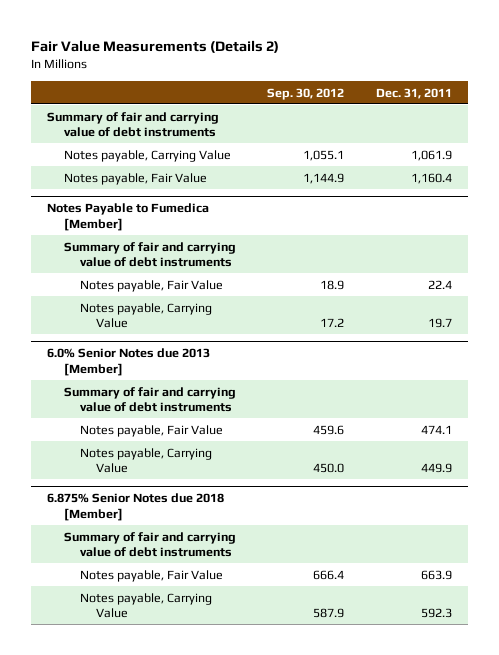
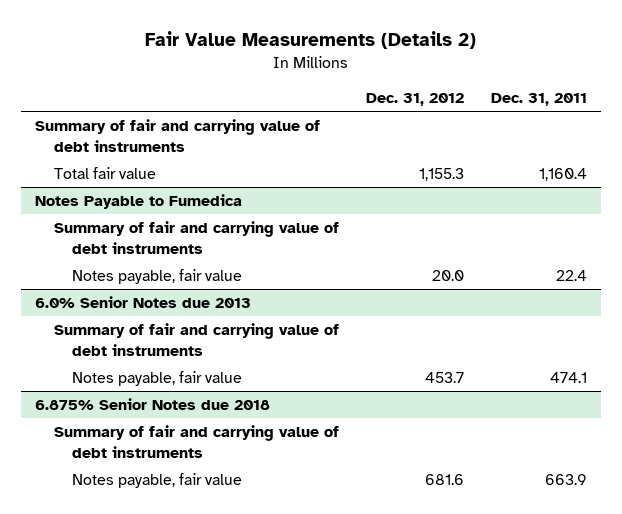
[267,87,345,100] Sep. 30, 2012 -> none
none -> [365,93,464,107] Dec. 31, 2012
[63,149,231,162] Notes payable, Carrying Value -> none
[63,172,207,185] Notes payable, Fair Value -> [53,166,156,179] Total fair value
[47,203,210,231] Notes Payable to Fumedica [Member] -> [34,193,242,209] Notes Payable to Fumedica
[80,302,213,328] Notes payable, Carrying Value -> none
[80,279,224,292] Notes payable, Fair Value -> [72,268,243,284] Notes payable, fair value
[47,348,211,376] 6.0% Senior Notes due 2013 [Member] -> [34,295,251,308] 6.0% Senior Notes due 2013
[80,447,213,473] Notes payable, Carrying Value -> none
[80,424,224,437] Notes payable, Fair Value -> [72,370,243,386] Notes payable, fair value
[47,493,225,521] 6.875% Senior Notes due 2018 [Member] -> [34,397,270,410] 6.875% Senior Notes due 2018
[80,592,213,618] Notes payable, Carrying Value -> none
[80,569,224,582] Notes payable, Fair Value -> [72,472,243,488] Notes payable, fair value

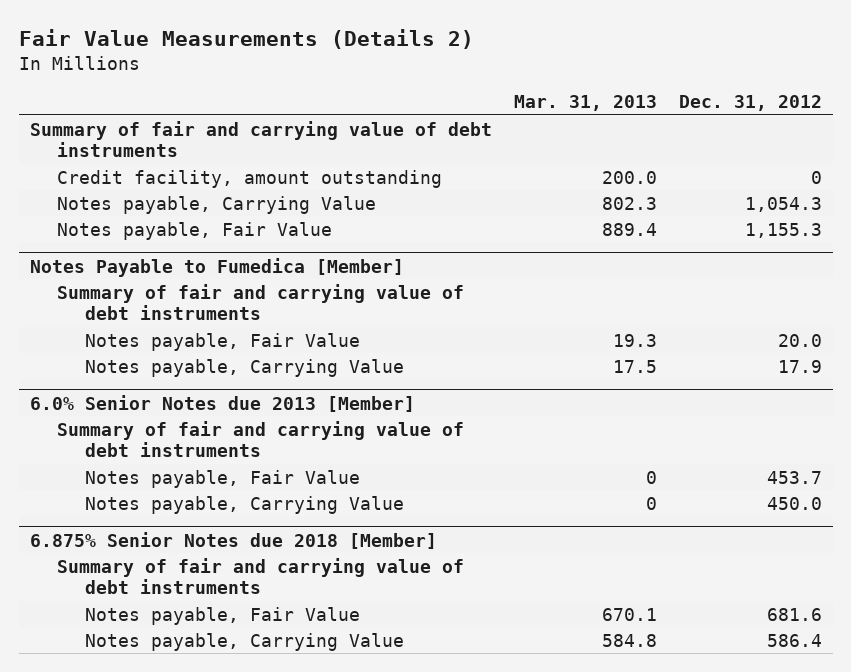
[491,93,588,107] Dec. 31, 2011 -> none
none -> [513,95,657,112] Mar. 31, 2013
none -> [57,169,443,188] Credit facility, amount outstanding
none -> [57,195,377,214] Notes payable, Carrying Value
[53,166,156,179] Total fair value -> [57,221,333,240] Notes payable, Fair Value
[34,193,242,209] Notes Payable to Fumedica -> [29,257,404,277] Notes Payable to Fumedica [Member]
[72,268,243,284] Notes payable, fair value -> [84,332,360,351] Notes payable, Fair Value
none -> [84,358,404,377] Notes payable, Carrying Value
[34,295,251,308] 6.0% Senior Notes due 2013 -> [29,394,415,412] 6.0% Senior Notes due 2013 [Member]
[72,370,243,386] Notes payable, fair value -> [84,469,360,488] Notes payable, Fair Value
none -> [84,495,404,514] Notes payable, Carrying Value
[34,397,270,410] 6.875% Senior Notes due 2018 -> [29,531,437,549] 6.875% Senior Notes due 2018 [Member]
[72,472,243,488] Notes payable, fair value -> [84,606,360,625] Notes payable, Fair Value
none -> [84,632,404,651] Notes payable, Carrying Value

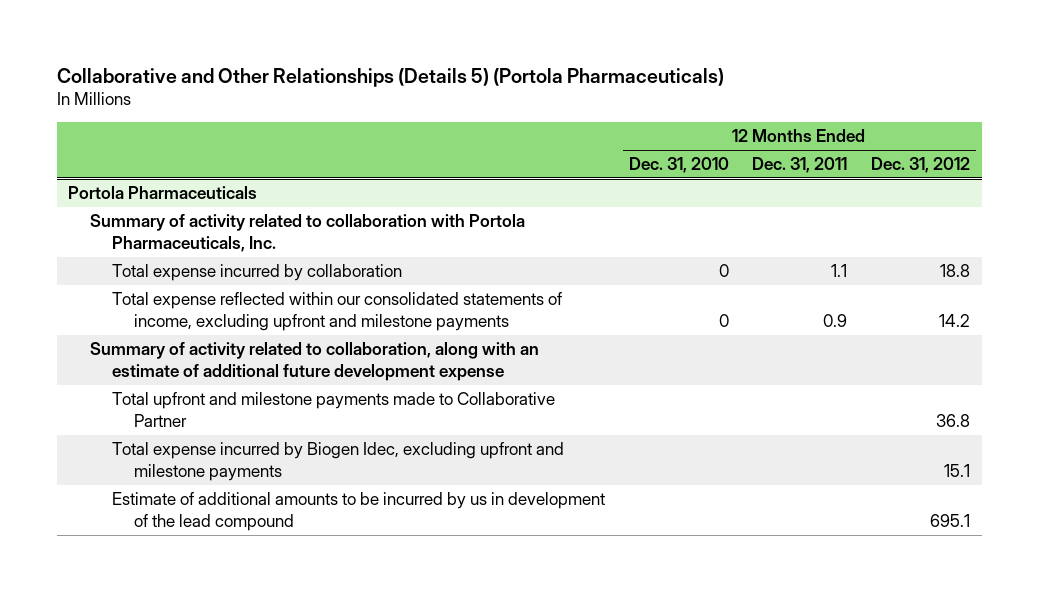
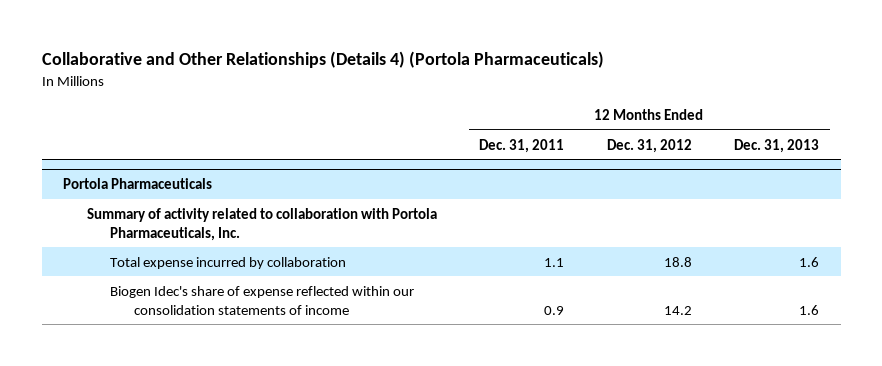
[56,67,724,87] Collaborative and Other Relationships (Details 5) (Portola Pharmaceuticals) -> [41,51,604,69] Collaborative and Other Relationships (Details 4) (Portola Pharmaceuticals)
[628,157,729,174] Dec. 31, 2010 -> none
none -> [734,138,820,153] Dec. 31, 2013
[90,342,540,381] Summary of activity related to collaboration, along with an estimate of additional future development expense -> none
[111,392,555,427] Total upfront and milestone payments made to Collaborative Partner -> none
[111,442,564,481] Total expense incurred by Biogen Idec, excluding upfront and milestone payments -> none
[111,492,605,531] Estimate of additional amounts to be incurred by us in development of the lead compound -> none
[111,292,562,331] Total expense reflected within our consolidated statements of income, excluding upfront and milestone payments -> [110,285,415,315] Biogen Idec's share of expense reflected within our consolidation statements of income

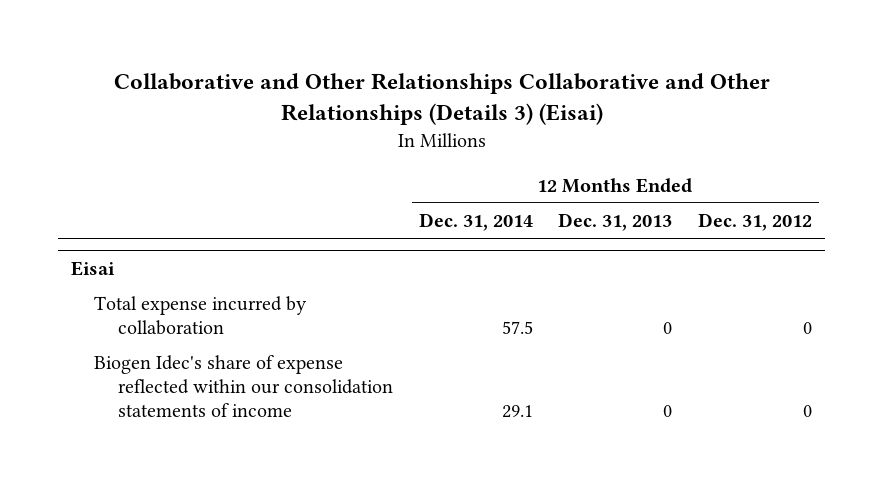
[41,51,604,69] Collaborative and Other Relationships (Details 4) (Portola Pharmaceuticals) -> [113,73,770,126] Collaborative and Other Relationships Collaborative and Other Relationships (Details 3) (Eisai)
[479,138,565,153] Dec. 31, 2011 -> none
none -> [418,213,533,232] Dec. 31, 2014
[62,178,212,190] Portola Pharmaceuticals -> none
[86,207,437,241] Summary of activity related to collaboration with Portola Pharmaceuticals, Inc. -> none
none -> [70,261,115,277] Eisai
[663,256,692,267] 18.8 -> [803,321,813,334] 0
[799,256,820,267] 1.6 -> [663,321,673,334] 0
[663,305,692,315] 14.2 -> [803,404,813,417] 0
[799,304,820,315] 1.6 -> [663,404,673,417] 0

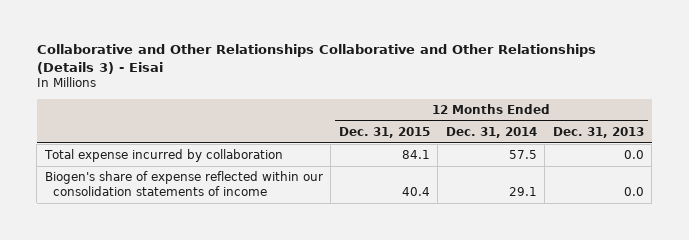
[113,73,770,126] Collaborative and Other Relationships Collaborative and Other Relationships (Details 3) (Eisai) -> [36,44,596,75] Collaborative and Other Relationships Collaborative and Other Relationships (Details 3) - Eisai
[698,213,813,232] Dec. 31, 2012 -> none
none -> [338,126,430,138] Dec. 31, 2015
[70,261,115,277] Eisai -> none
[663,321,673,334] 0 -> [623,150,644,160] 0.0
[94,355,393,417] Biogen Idec's share of expense reflected within our consolidation statements of income -> [44,171,323,196] Biogen's share of expense reflected within our consolidation statements of income
[663,404,673,417] 0 -> [623,186,644,196] 0.0

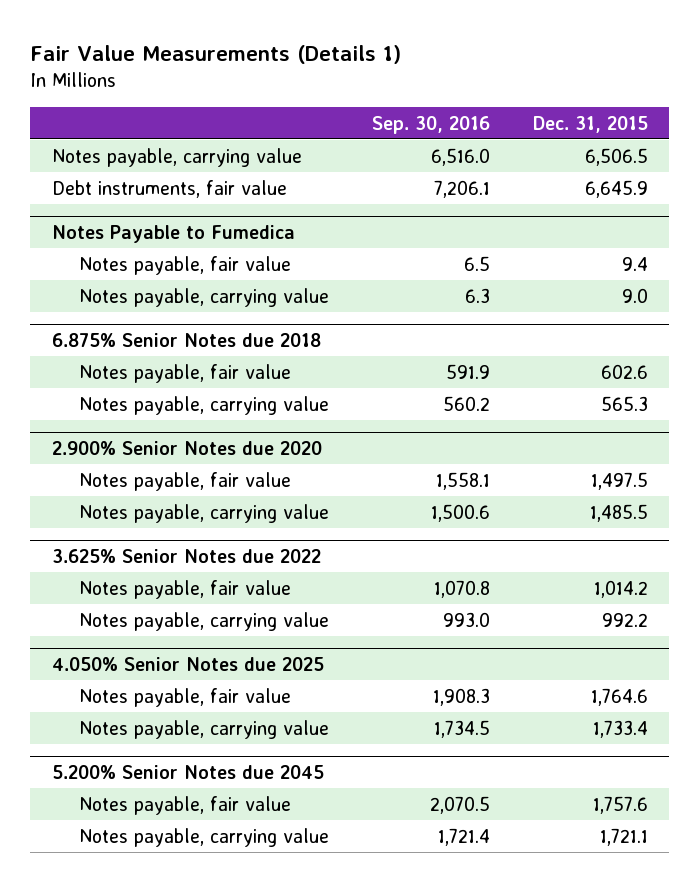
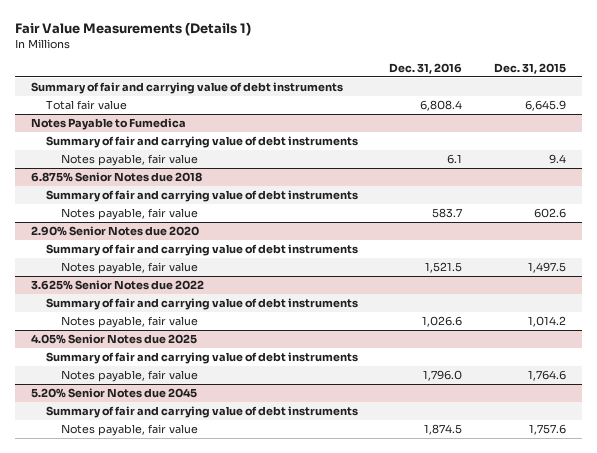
[371,115,490,134] Sep. 30, 2016 -> none
none -> [389,62,463,74] Dec. 31, 2016
[51,147,302,167] Notes payable, carrying value -> none
none -> [30,82,343,95] Summary of fair and carrying value of debt instruments
[51,179,287,198] Debt instruments, fair value -> [45,100,127,111] Total fair value
none -> [45,136,358,149] Summary of fair and carrying value of debt instruments
[78,287,329,307] Notes payable, carrying value -> none
none -> [45,190,358,203] Summary of fair and carrying value of debt instruments
[78,395,329,415] Notes payable, carrying value -> none
[51,440,322,455] 2.900% Senior Notes due 2020 -> [30,226,199,237] 2.90% Senior Notes due 2020
none -> [45,244,358,257] Summary of fair and carrying value of debt instruments
[78,503,329,523] Notes payable, carrying value -> none
none -> [45,298,358,311] Summary of fair and carrying value of debt instruments
[78,611,329,631] Notes payable, carrying value -> none
[51,656,324,671] 4.050% Senior Notes due 2025 -> [30,334,197,345] 4.05% Senior Notes due 2025
none -> [45,352,358,365] Summary of fair and carrying value of debt instruments
[78,719,329,739] Notes payable, carrying value -> none
[51,764,324,779] 5.200% Senior Notes due 2045 -> [30,388,197,399] 5.20% Senior Notes due 2045
none -> [45,406,358,419] Summary of fair and carrying value of debt instruments
[78,827,329,847] Notes payable, carrying value -> none

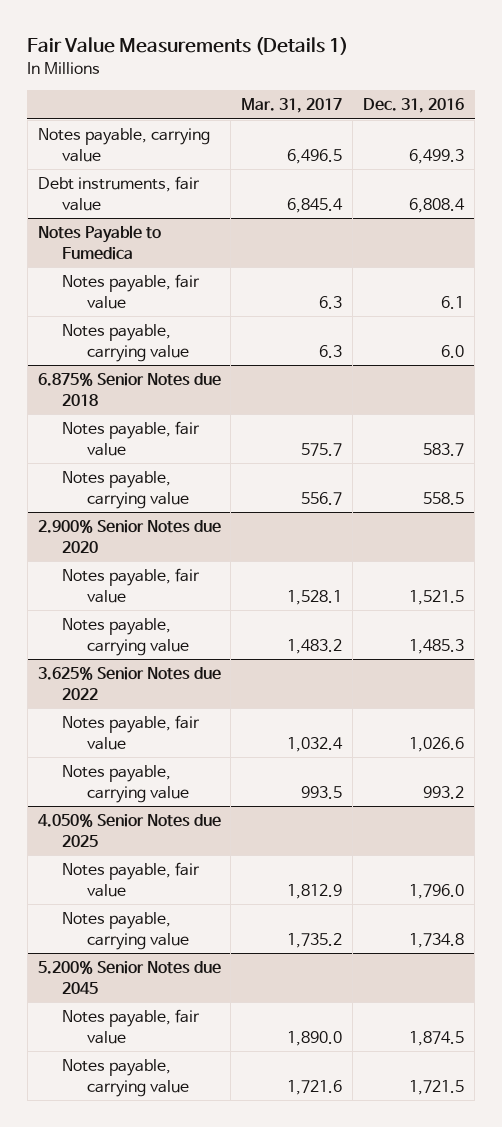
[493,62,566,74] Dec. 31, 2015 -> none
none -> [241,98,343,114] Mar. 31, 2017
[30,82,343,95] Summary of fair and carrying value of debt instruments -> none
none -> [37,128,210,162] Notes payable, carrying value
[45,100,127,111] Total fair value -> [37,176,200,211] Debt instruments, fair value
[45,136,358,149] Summary of fair and carrying value of debt instruments -> none
none -> [62,324,190,362] Notes payable, carrying value
[45,190,358,203] Summary of fair and carrying value of debt instruments -> none
[45,244,358,257] Summary of fair and carrying value of debt instruments -> none
none -> [62,471,190,509] Notes payable, carrying value
[30,226,199,237] 2.90% Senior Notes due 2020 -> [37,520,221,553] 2.900% Senior Notes due 2020
none -> [62,618,190,656] Notes payable, carrying value
[45,298,358,311] Summary of fair and carrying value of debt instruments -> none
[45,352,358,365] Summary of fair and carrying value of debt instruments -> none
none -> [62,765,190,803] Notes payable, carrying value
[30,334,197,345] 4.05% Senior Notes due 2025 -> [37,814,221,847] 4.050% Senior Notes due 2025
[45,406,358,419] Summary of fair and carrying value of debt instruments -> none
none -> [62,912,190,950] Notes payable, carrying value
[30,388,197,399] 5.20% Senior Notes due 2045 -> [37,961,221,994] 5.200% Senior Notes due 2045
none -> [62,1059,190,1097] Notes payable, carrying value

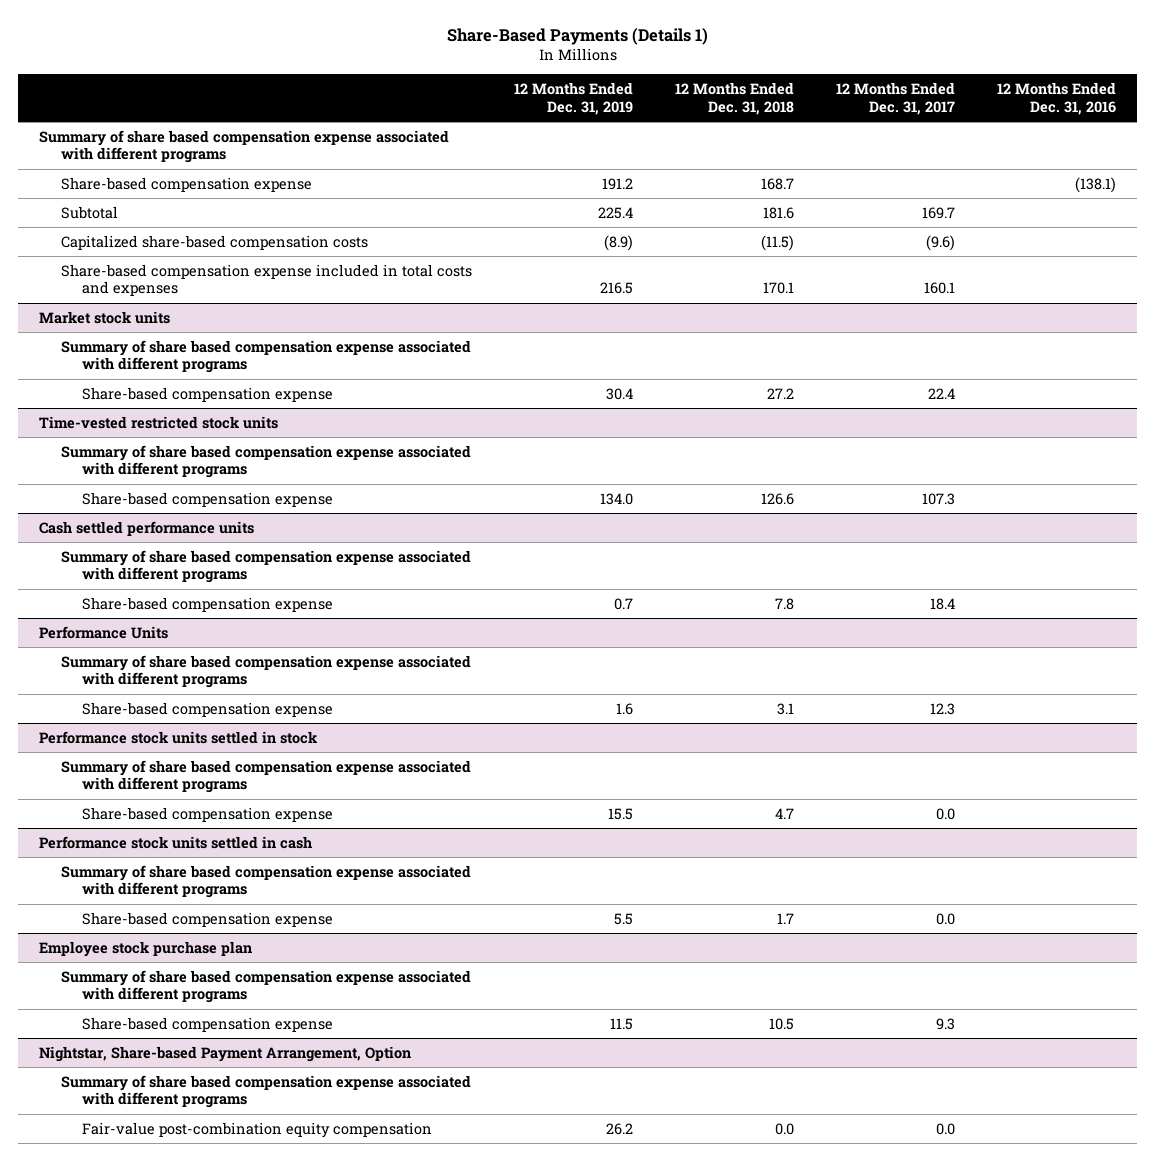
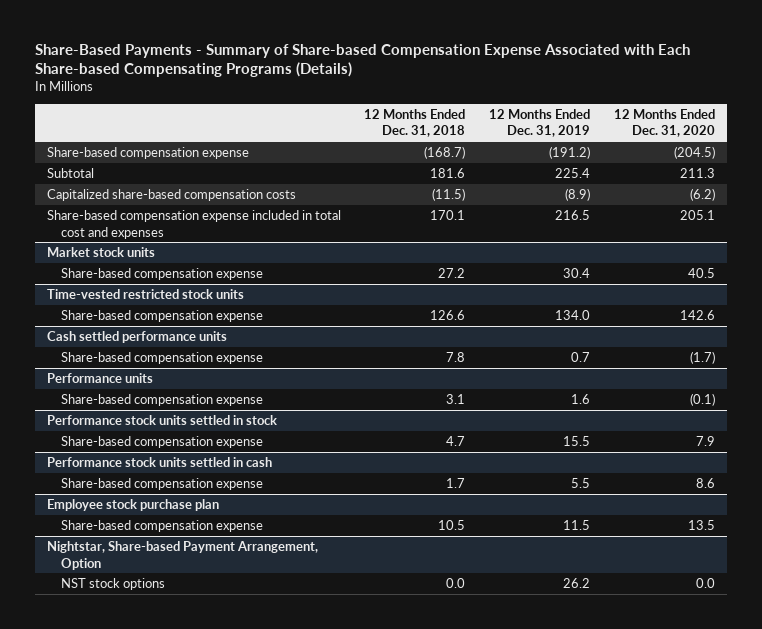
[446,27,708,45] Share-Based Payments (Details 1) -> [34,43,690,78] Share-Based Payments - Summary of Share-based Compensation Expense Associated with Each Share-based Compensating Programs (Details)
[835,81,955,115] 12 Months Ended Dec. 31, 2017 -> none
[996,81,1116,115] 12 Months Ended Dec. 31, 2016 -> none
none -> [613,109,715,138] 12 Months Ended Dec. 31, 2020
[39,129,450,164] Summary of share based compensation expense associated with different programs -> none
[601,177,633,190] 191.2 -> [549,146,591,160] (191.2)
[760,177,794,190] 168.7 -> [424,146,466,160] (168.7)
[60,263,472,297] Share-based compensation expense included in total costs and expenses -> [46,210,341,239] Share-based compensation expense included in total cost and expenses
[60,339,471,374] Summary of share based compensation expense associated with different programs -> none
[60,444,471,479] Summary of share based compensation expense associated with different programs -> none
[60,549,471,584] Summary of share based compensation expense associated with different programs -> none
[60,654,471,689] Summary of share based compensation expense associated with different programs -> none
[39,625,169,639] Performance Units -> [46,373,153,384] Performance units
[60,759,471,794] Summary of share based compensation expense associated with different programs -> none
[60,864,471,899] Summary of share based compensation expense associated with different programs -> none
[60,969,471,1004] Summary of share based compensation expense associated with different programs -> none
[60,1074,471,1109] Summary of share based compensation expense associated with different programs -> none
[82,1121,433,1138] Fair-value post-combination equity compensation -> [60,578,165,591] NST stock options

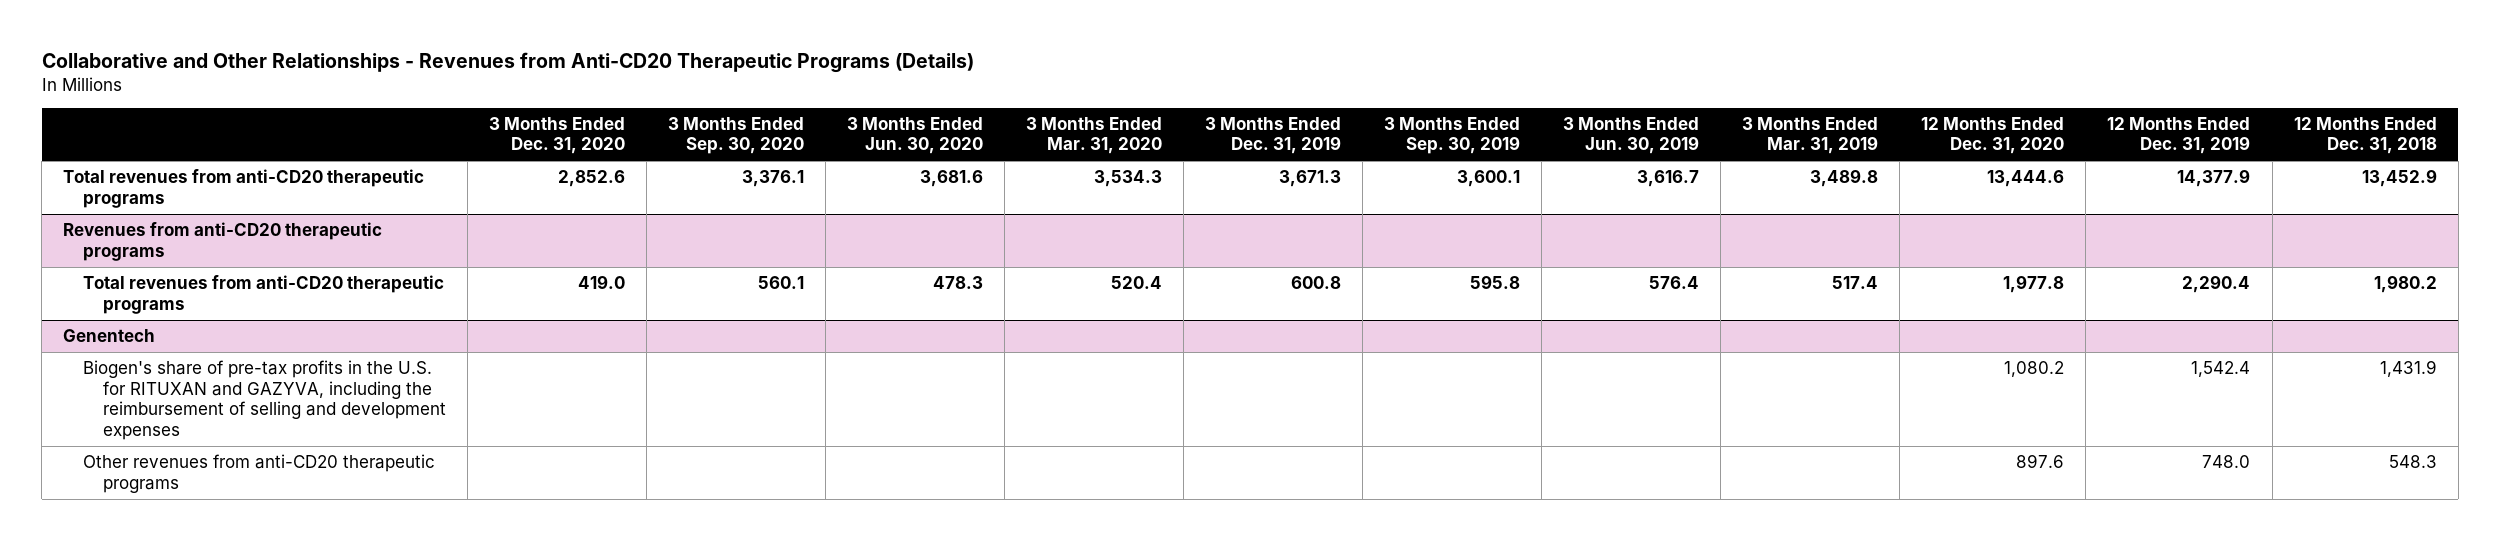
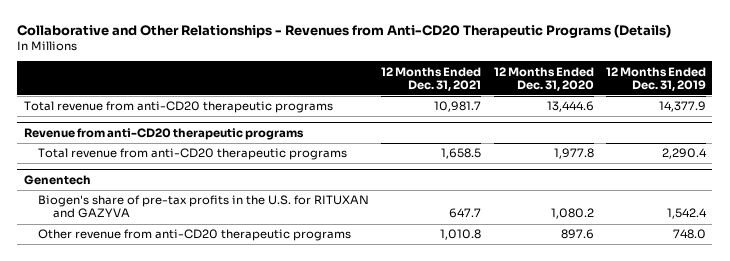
[488,116,625,155] 3 Months Ended Dec. 31, 2020 -> none
[667,116,804,155] 3 Months Ended Sep. 30, 2020 -> none
[847,116,984,155] 3 Months Ended Jun. 30, 2020 -> none
[1026,116,1163,155] 3 Months Ended Mar. 31, 2020 -> none
[1205,116,1342,155] 3 Months Ended Dec. 31, 2019 -> none
[1384,116,1521,155] 3 Months Ended Sep. 30, 2019 -> none
[1563,116,1700,155] 3 Months Ended Jun. 30, 2019 -> none
[1742,116,1879,155] 3 Months Ended Mar. 31, 2019 -> none
[2293,116,2437,155] 12 Months Ended Dec. 31, 2018 -> none
none -> [381,66,482,91] 12 Months Ended Dec. 31, 2021
[63,169,425,208] Total revenues from anti-CD20 therapeutic programs -> [23,101,333,114] Total revenue from anti-CD20 therapeutic programs
[63,222,383,261] Revenues from anti-CD20 therapeutic programs -> [23,127,304,140] Revenue from anti-CD20 therapeutic programs
[82,275,444,314] Total revenues from anti-CD20 therapeutic programs -> [38,148,348,161] Total revenue from anti-CD20 therapeutic programs
[82,360,446,440] Biogen's share of pre-tax profits in the U.S. for RITUXAN and GAZYVA, including the reimbursement of selling and development expenses -> [38,195,370,219] Biogen's share of pre-tax profits in the U.S. for RITUXAN and GAZYVA
[82,454,435,493] Other revenues from anti-CD20 therapeutic programs -> [38,229,352,242] Other revenue from anti-CD20 therapeutic programs

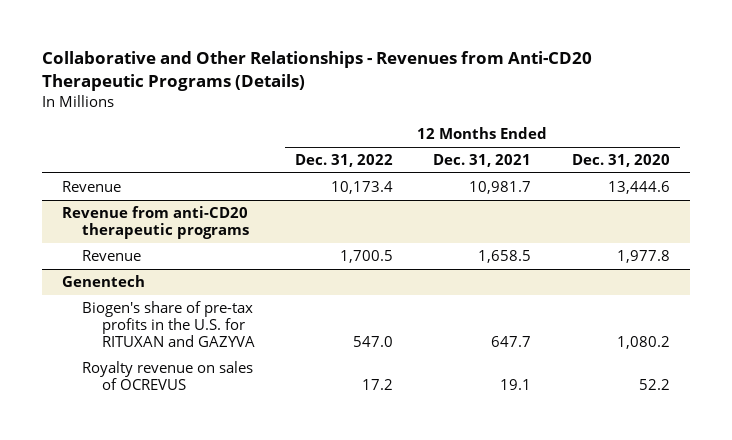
[606,66,707,91] 12 Months Ended Dec. 31, 2019 -> none
none -> [295,154,394,168] Dec. 31, 2022
[23,101,333,114] Total revenue from anti-CD20 therapeutic programs -> [62,181,122,193] Revenue
[38,148,348,161] Total revenue from anti-CD20 therapeutic programs -> [81,250,141,262] Revenue
[38,229,352,242] Other revenue from anti-CD20 therapeutic programs -> none
none -> [81,361,253,391] Royalty revenue on sales of OCREVUS

